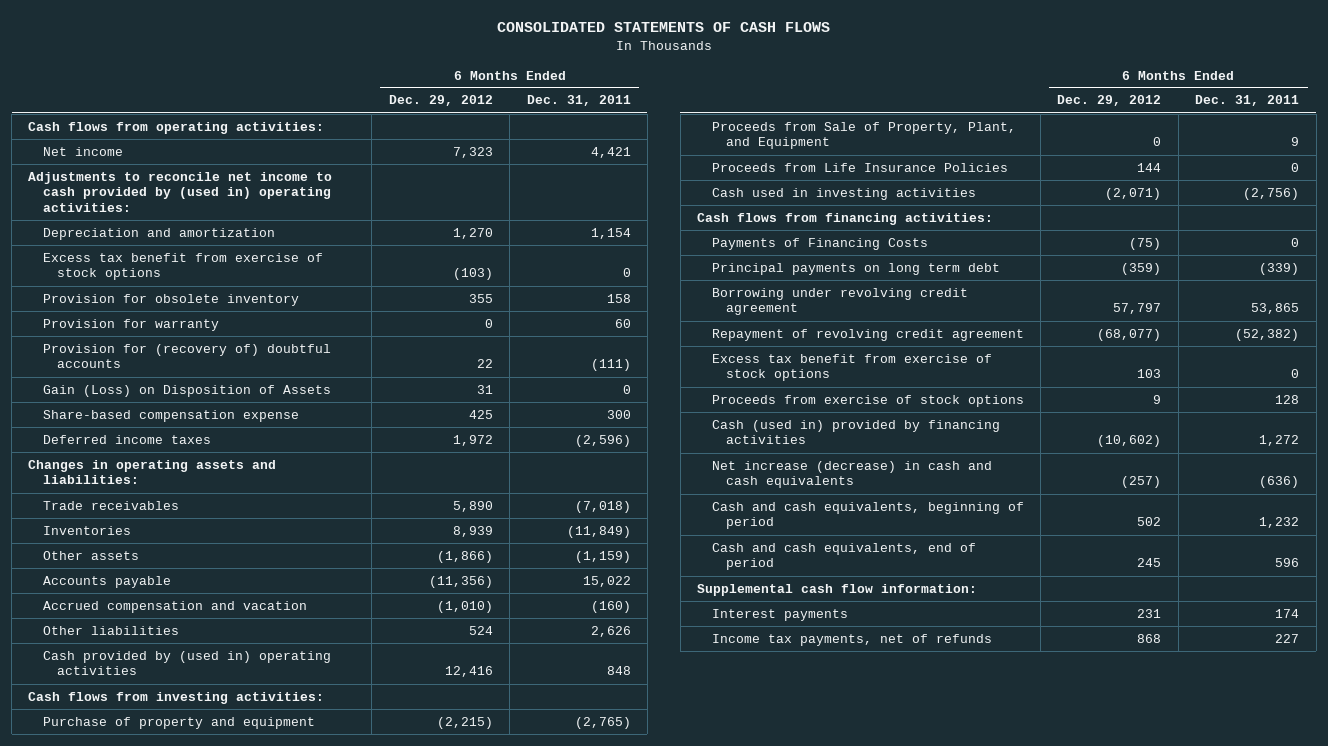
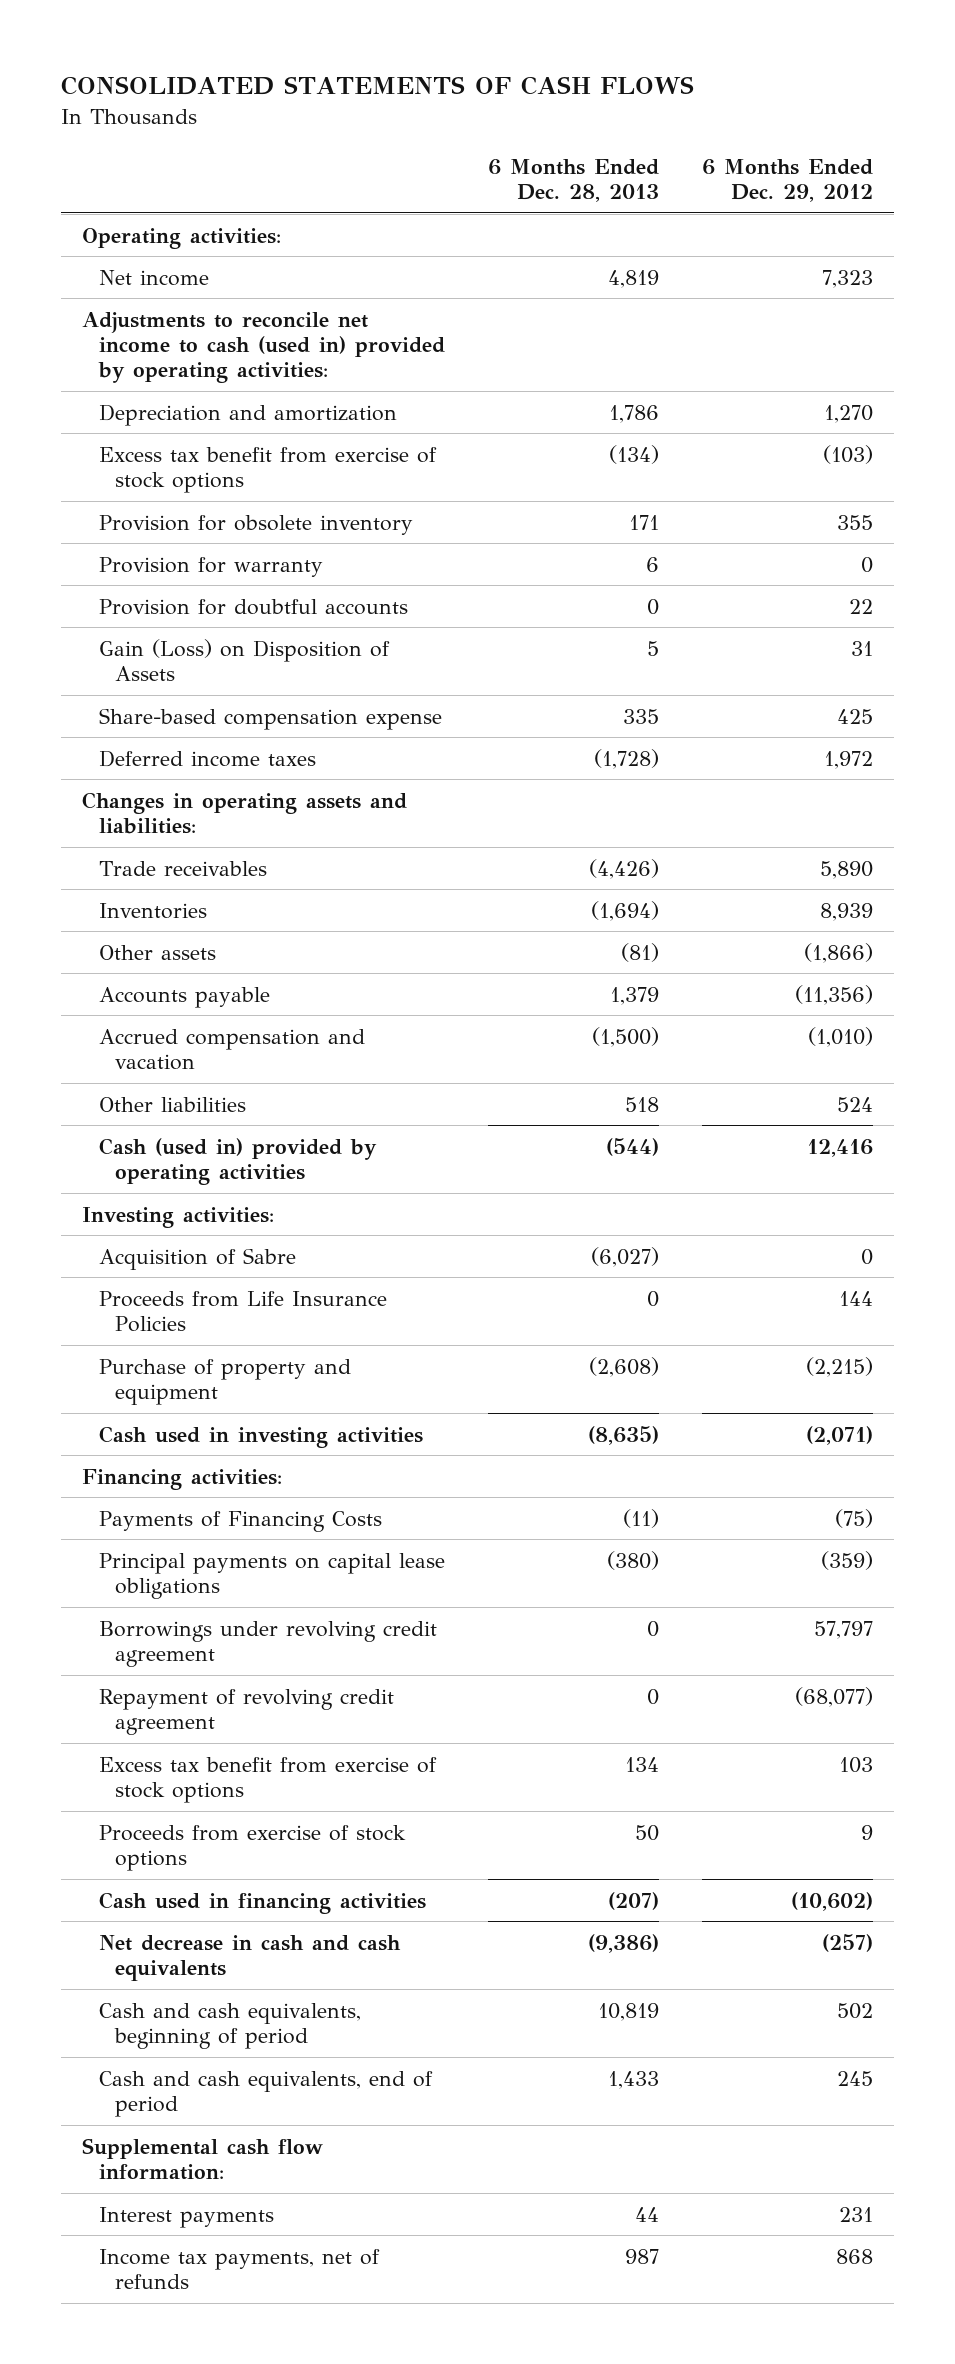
[526,95,631,107] Dec. 31, 2011 -> none
none -> [487,158,659,202] 6 Months Ended Dec. 28, 2013
[28,121,325,134] Cash flows from operating activities: -> [82,227,282,249] Operating activities:
[28,171,333,213] Adjustments to reconcile net income to cash provided by (used in) operating activities: -> [82,311,445,384] Adjustments to reconcile net income to cash (used in) provided by operating activities:
[42,343,331,369] Provision for (recovery of) doubtful accounts -> [98,598,408,615] Provision for doubtful accounts
[711,121,1016,150] Proceeds from Sale of Property, Plant, and Equipment -> none
[42,650,331,676] Cash provided by (used in) operating activities -> [98,1137,377,1185] Cash (used in) provided by operating activities
[28,691,325,704] Cash flows from investing activities: -> [82,1206,275,1228] Investing activities:
none -> [98,1247,296,1270] Acquisition of Sabre
[42,716,315,729] Purchase of property and equipment -> [98,1358,351,1405] Purchase of property and equipment
[697,212,994,225] Cash flows from financing activities: -> [82,1468,283,1490] Financing activities:
[711,262,1000,275] Principal payments on long term debt -> [98,1552,445,1599] Principal payments on capital lease obligations
[711,287,968,316] Borrowing under revolving credit agreement -> [98,1620,437,1667] Borrowings under revolving credit agreement
[711,419,1000,445] Cash (used in) provided by financing activities -> [98,1891,426,1914] Cash used in financing activities
[711,460,992,489] Net increase (decrease) in cash and cash equivalents -> [98,1934,401,1981] Net decrease in cash and cash equivalents

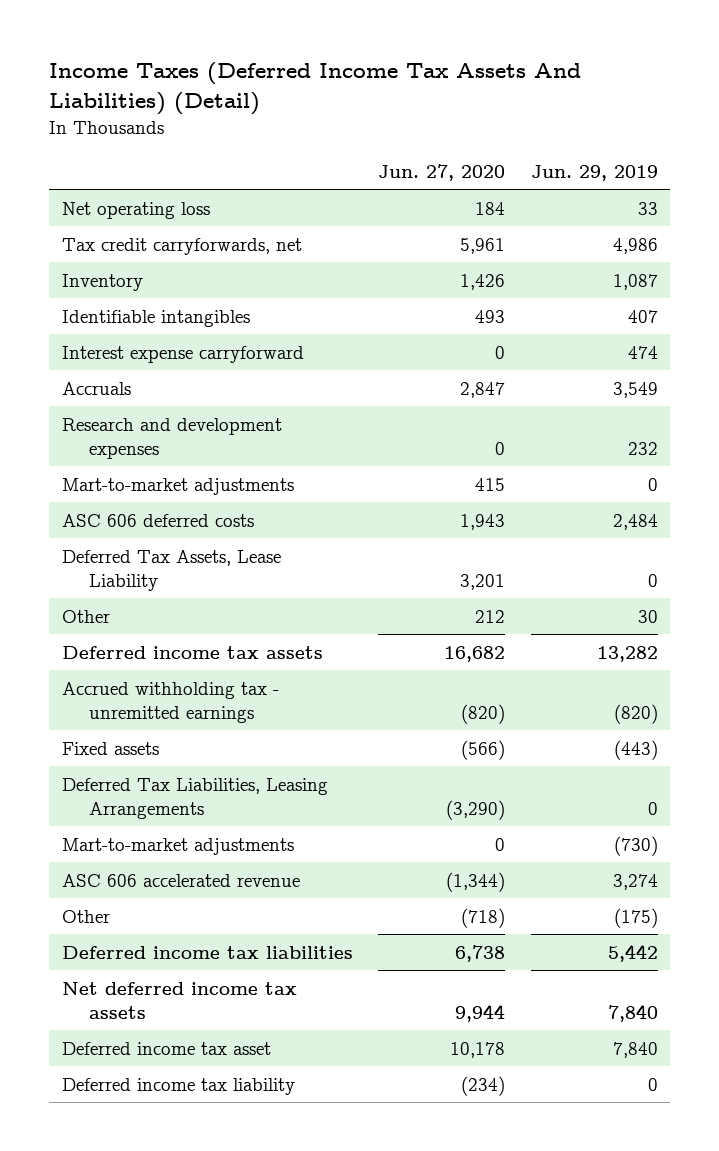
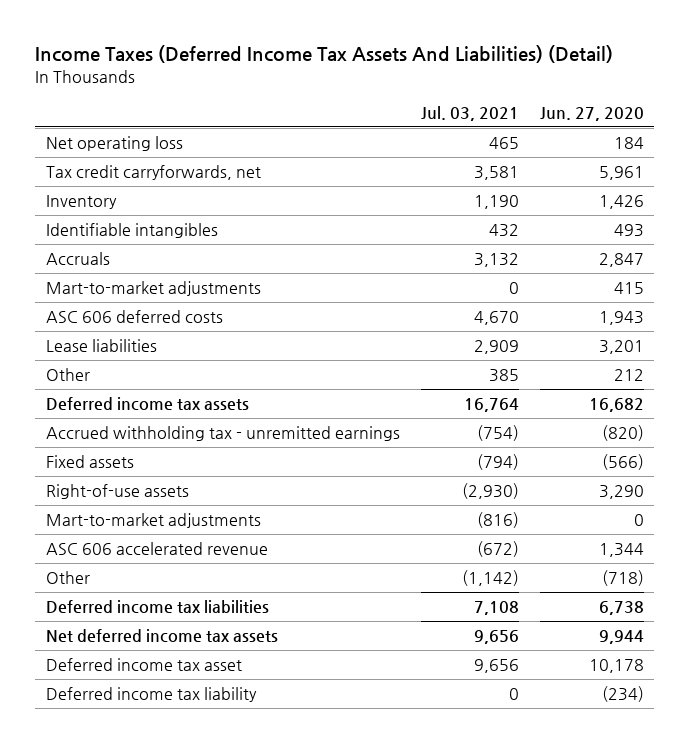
[530,164,658,181] Jun. 29, 2019 -> none
none -> [420,105,519,121] Jul. 03, 2021
[61,345,304,363] Interest expense carryforward -> none
[61,417,282,459] Research and development expenses -> none
[61,549,281,591] Deferred Tax Assets, Lease Liability -> [45,339,157,353] Lease liabilities
[61,777,328,819] Deferred Tax Liabilities, Leasing Arrangements -> none
none -> [45,484,189,500] Right-of-use assets
[446,871,506,892] (1,344) -> [598,543,644,558] 1,344

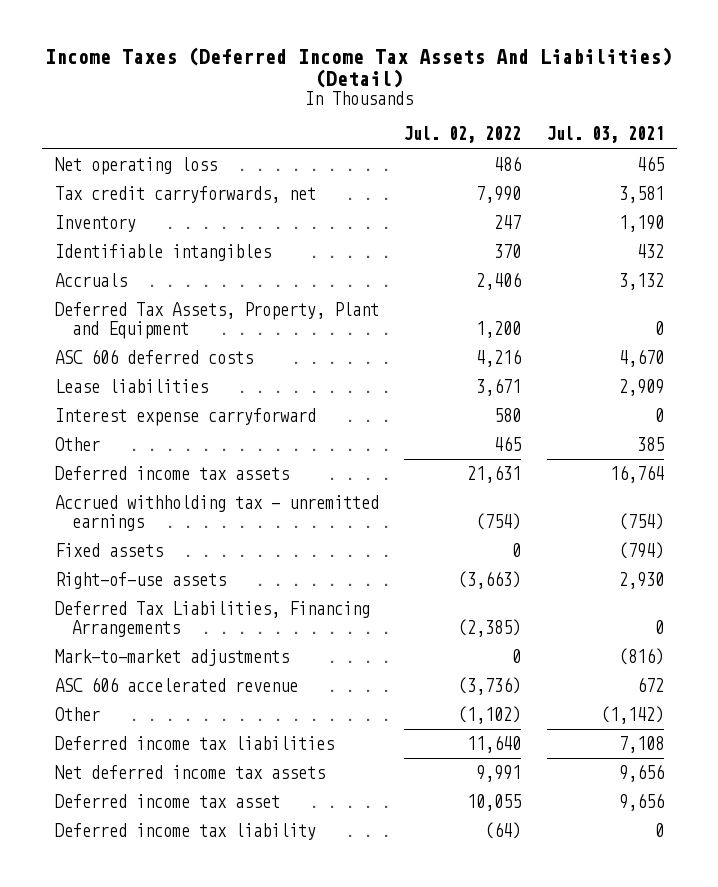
[539,106,644,121] Jun. 27, 2020 -> none
none -> [404,126,522,144] Jul. 02, 2022
[45,281,261,297] Mart-to-market adjustments -> none
none -> [54,302,379,339] Deferred Tax Assets, Property, Plant and Equipment
none -> [54,408,316,427] Interest expense carryforward
[461,483,519,500] (2,930) -> [618,572,664,590] 2,930
none -> [54,601,370,637] Deferred Tax Liabilities, Financing Arrangements
[45,513,261,529] Mart-to-market adjustments -> [54,649,289,667] Mark-to-market adjustments
[476,541,519,558] (672) -> [636,677,664,693] 672

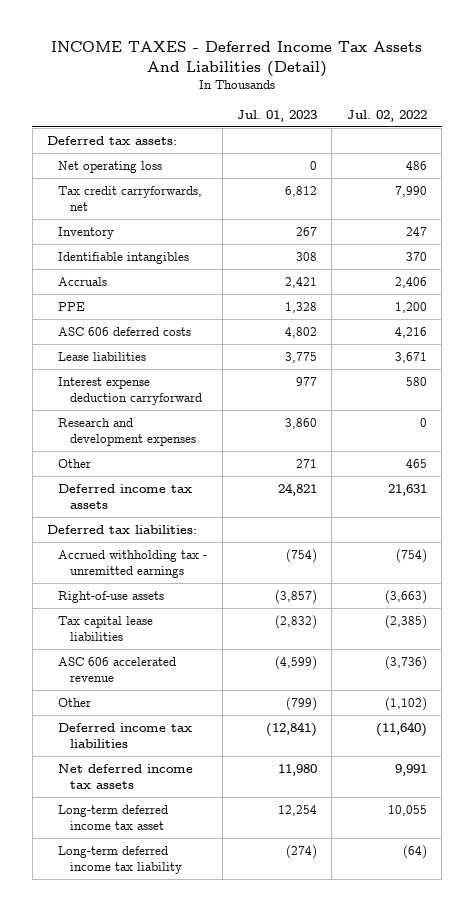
[45,46,673,88] Income Taxes (Deferred Income Tax Assets And Liabilities) (Detail) -> [50,41,422,78] INCOME TAXES - Deferred Income Tax Assets And Liabilities (Detail)
[546,126,664,144] Jul. 03, 2021 -> none
none -> [237,109,318,122] Jul. 01, 2023
none -> [47,135,178,145] Deferred tax assets:
[54,302,379,339] Deferred Tax Assets, Property, Plant and Equipment -> [58,301,86,311] PPE
[54,408,316,427] Interest expense carryforward -> [58,376,202,405] Interest expense deduction carryforward
none -> [58,417,196,446] Research and development expenses
none -> [47,524,198,534] Deferred tax liabilities:
[54,543,163,558] Fixed assets -> none
[54,649,289,667] Mark-to-market adjustments -> none
[54,601,370,637] Deferred Tax Liabilities, Financing Arrangements -> [58,615,154,641] Tax capital lease liabilities
[467,735,522,754] 11,640 -> [375,721,427,737] (11,640)
[54,794,280,809] Deferred income tax asset -> [58,804,169,830] Long-term deferred income tax asset
[54,823,316,841] Deferred income tax liability -> [58,845,182,874] Long-term deferred income tax liability

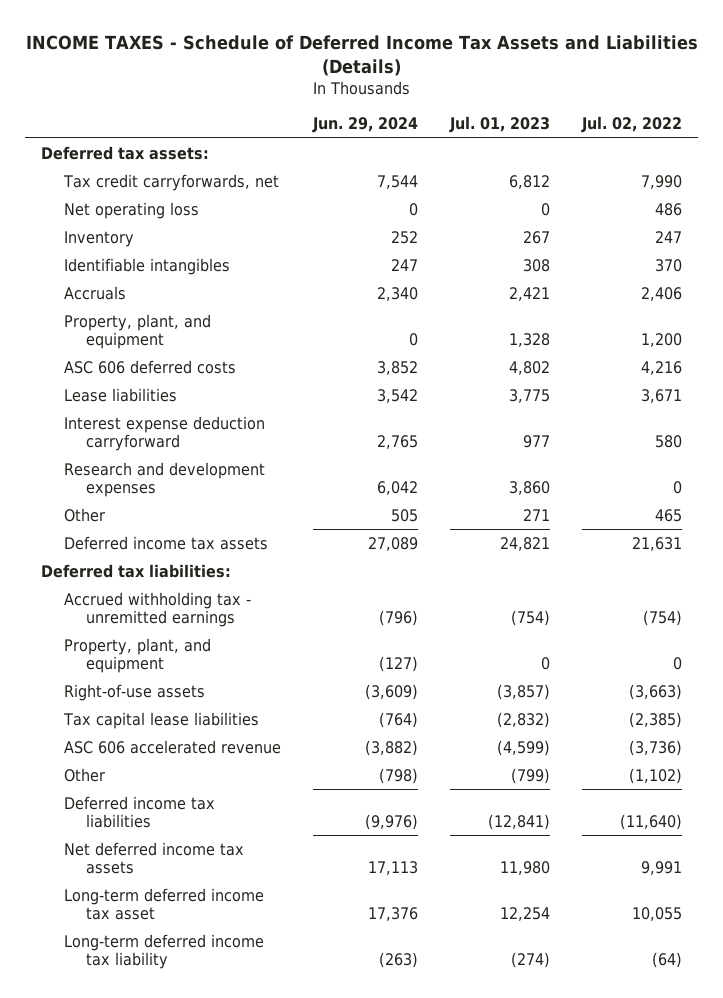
[50,41,422,78] INCOME TAXES - Deferred Income Tax Assets And Liabilities (Detail) -> [25,35,698,77] INCOME TAXES - Schedule of Deferred Income Tax Assets and Liabilities (Details)
none -> [311,117,418,134] Jun. 29, 2024
[58,160,163,173] Net operating loss -> [63,201,199,219] Net operating loss
[58,301,86,311] PPE -> [63,313,211,349] Property, plant, and equipment
none -> [63,637,211,673] Property, plant, and equipment

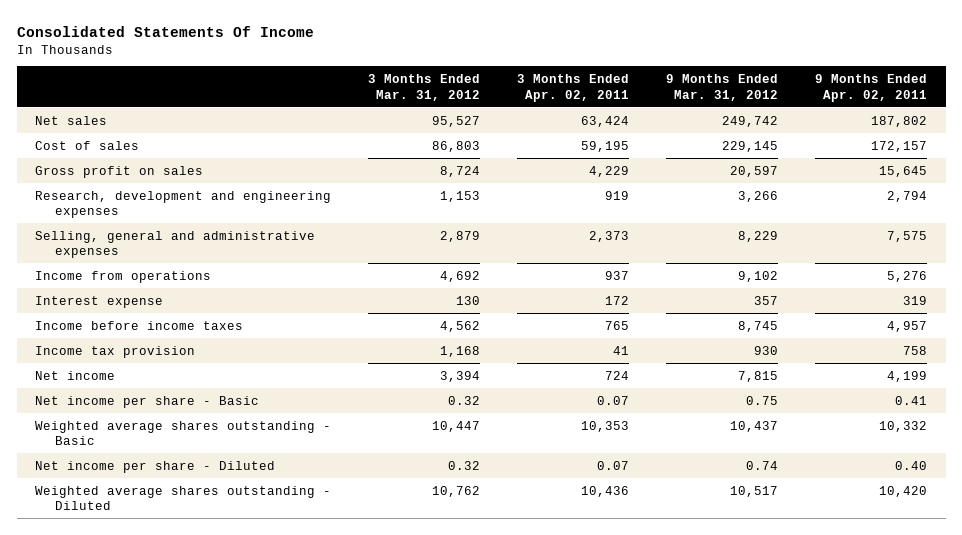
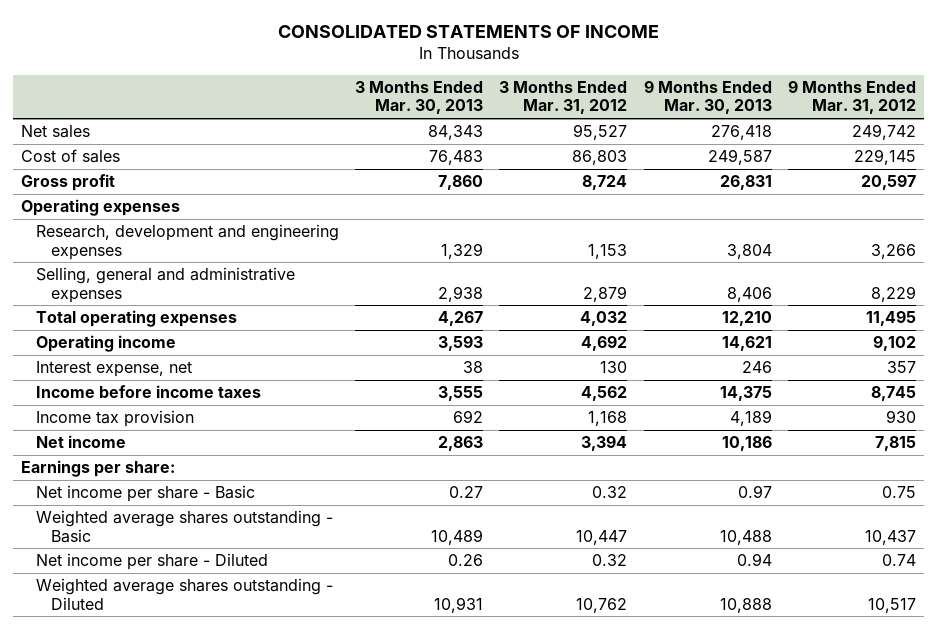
[16,25,314,37] Consolidated Statements Of Income -> [277,24,659,38] CONSOLIDATED STATEMENTS OF INCOME
[517,74,630,102] 3 Months Ended Apr. 02, 2011 -> none
[815,74,928,102] 9 Months Ended Apr. 02, 2011 -> none
none -> [355,81,484,115] 3 Months Ended Mar. 30, 2013
none -> [643,80,772,115] 9 Months Ended Mar. 30, 2013
[35,165,204,178] Gross profit on sales -> [21,174,116,192] Gross profit
none -> [21,199,181,217] Operating expenses
none -> [36,310,238,328] Total operating expenses
[35,270,212,283] Income from operations -> [36,335,177,353] Operating income
[35,295,164,308] Interest expense -> [36,361,193,378] Interest expense, net
none -> [21,460,176,478] Earnings per share:

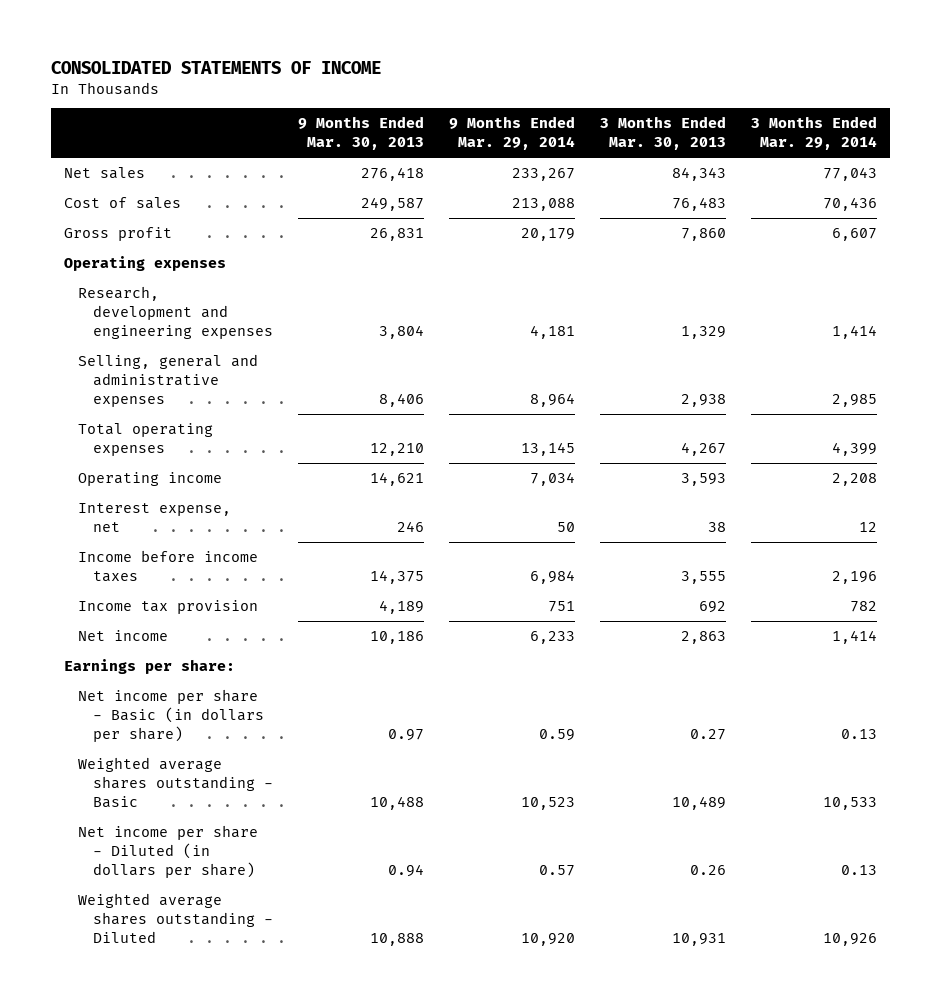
[499,81,628,115] 3 Months Ended Mar. 31, 2012 -> none
[787,80,916,115] 9 Months Ended Mar. 31, 2012 -> none
none -> [449,116,576,151] 9 Months Ended Mar. 29, 2014
none -> [751,116,878,151] 3 Months Ended Mar. 29, 2014
[36,485,256,503] Net income per share - Basic -> [78,689,265,743] Net income per share - Basic (in dollars per share)
[36,553,269,571] Net income per share - Diluted -> [78,825,259,879] Net income per share - Diluted (in dollars per share)

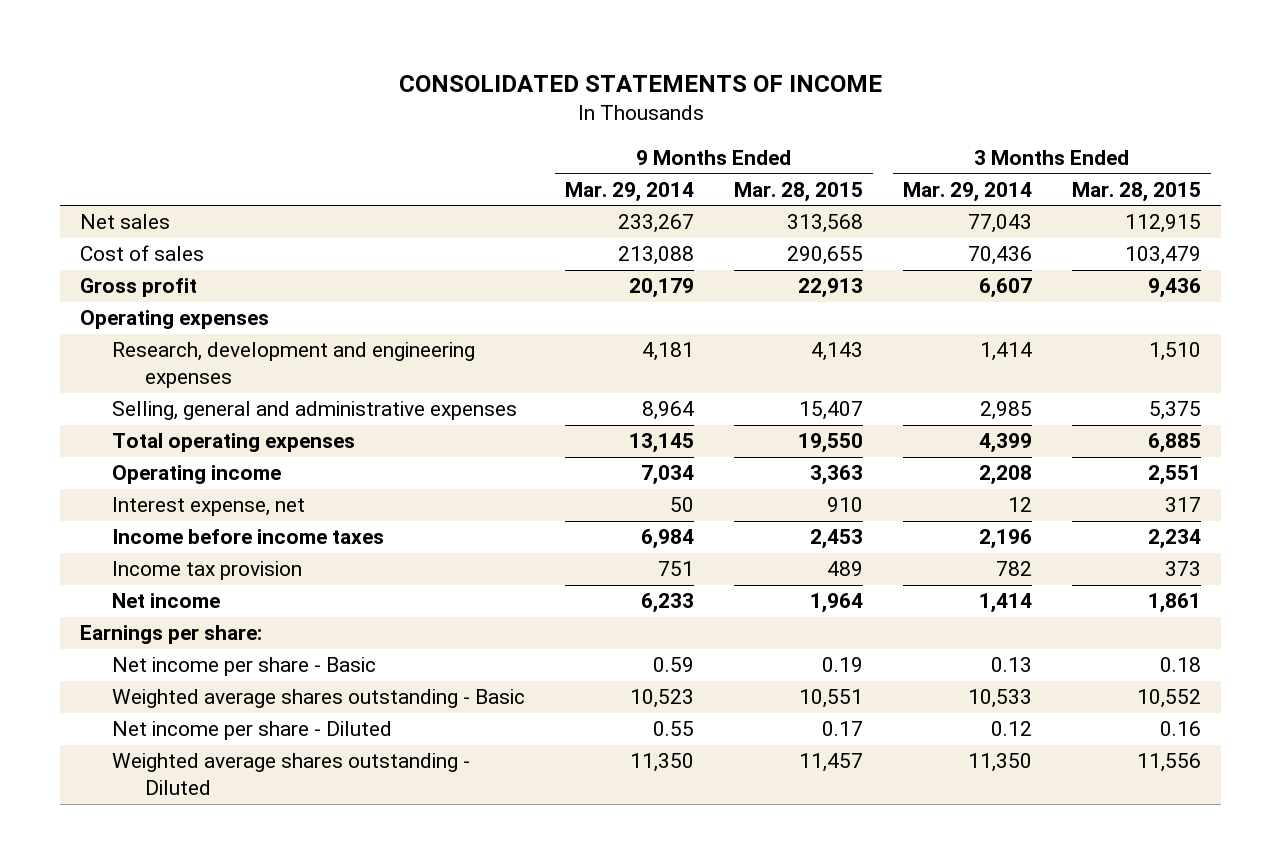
[298,116,425,151] 9 Months Ended Mar. 30, 2013 -> none
[600,116,727,151] 3 Months Ended Mar. 30, 2013 -> none
none -> [734,181,864,202] Mar. 28, 2015
none -> [1072,181,1202,202] Mar. 28, 2015
[78,689,265,743] Net income per share - Basic (in dollars per share) -> [112,657,377,677] Net income per share - Basic
[78,825,259,879] Net income per share - Diluted (in dollars per share) -> [112,721,393,741] Net income per share - Diluted
[539,865,576,877] 0.57 -> [653,721,695,737] 0.55
[841,865,878,876] 0.13 -> [991,721,1033,737] 0.12
[521,933,576,947] 10,920 -> [630,753,695,773] 11,350
[823,933,878,947] 10,926 -> [968,753,1033,773] 11,350

